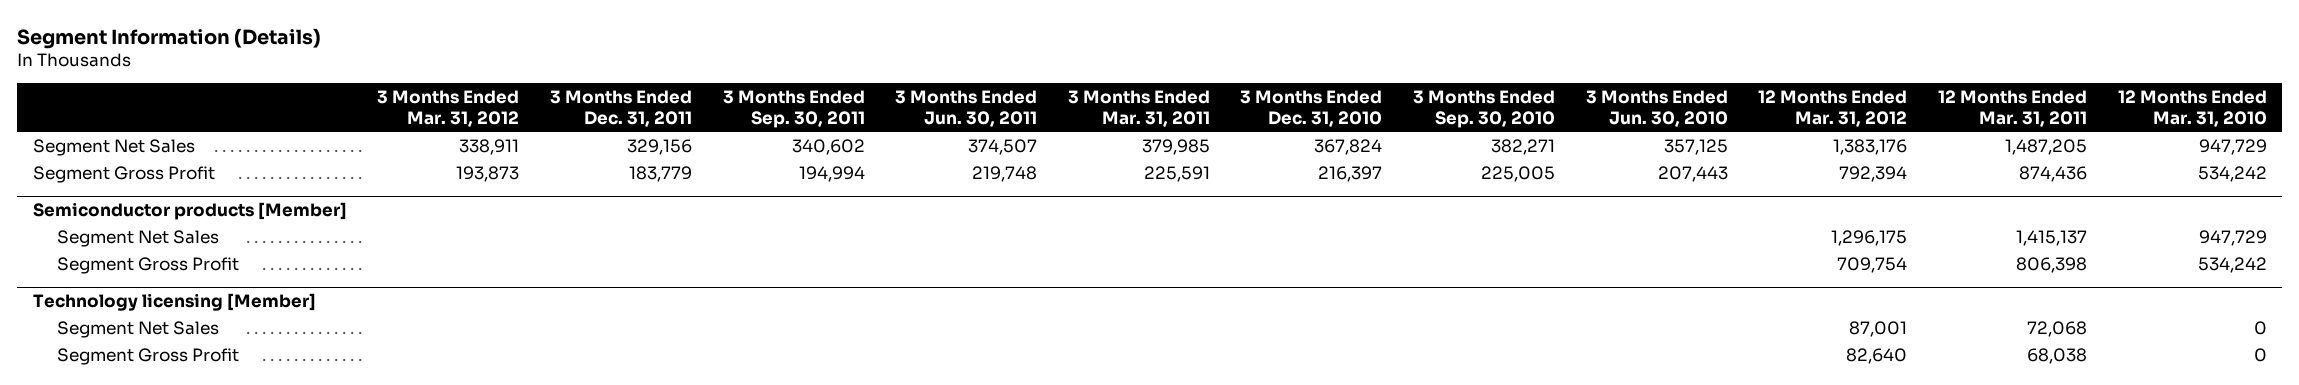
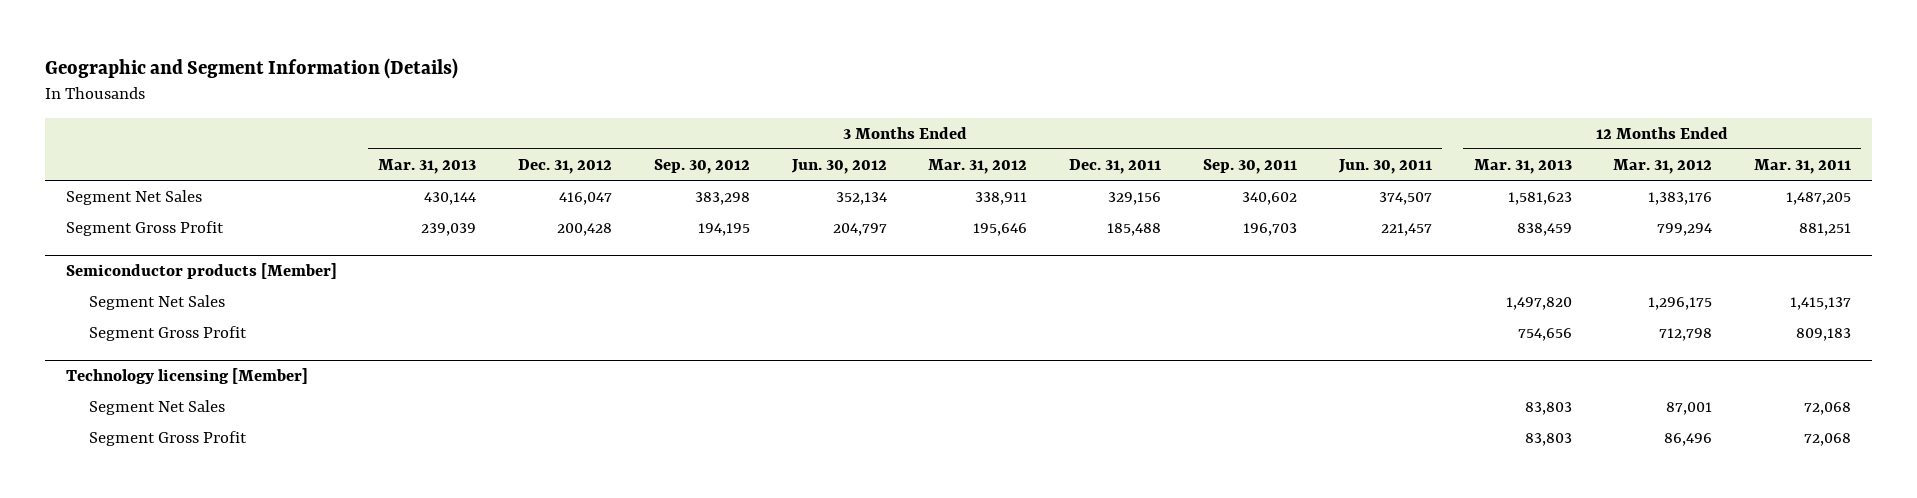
[17,27,322,49] Segment Information (Details) -> [44,57,458,79] Geographic and Segment Information (Details)
[1067,89,1210,127] 3 Months Ended Mar. 31, 2011 -> none
[1240,89,1383,127] 3 Months Ended Dec. 31, 2010 -> none
[1413,89,1556,128] 3 Months Ended Sep. 30, 2010 -> none
[1585,89,1728,127] 3 Months Ended Jun. 30, 2010 -> none
[2117,89,2267,127] 12 Months Ended Mar. 31, 2010 -> none
none -> [378,158,477,174] Mar. 31, 2013
none -> [518,158,613,174] Dec. 31, 2012
none -> [653,158,750,174] Sep. 30, 2012
none -> [790,158,887,174] Jun. 30, 2012
none -> [1473,158,1572,174] Mar. 31, 2013
[456,165,520,182] 193,873 -> [973,222,1028,236] 195,646
[628,165,692,182] 183,779 -> [1107,222,1162,236] 185,488
[798,165,865,182] 194,994 -> [1242,222,1297,236] 196,703
[972,165,1038,182] 219,748 -> [1380,222,1432,236] 221,457
[1839,165,1908,182] 792,394 -> [1657,222,1713,236] 799,294
[2018,165,2087,182] 874,436 -> [1799,222,1852,236] 881,251
[1837,256,1908,273] 709,754 -> [1659,327,1713,341] 712,798
[2015,256,2087,273] 806,398 -> [1796,327,1852,341] 809,183
[1846,347,1908,364] 82,640 -> [1664,432,1713,446] 86,496
[2026,347,2087,364] 68,038 -> [1804,432,1852,446] 72,068

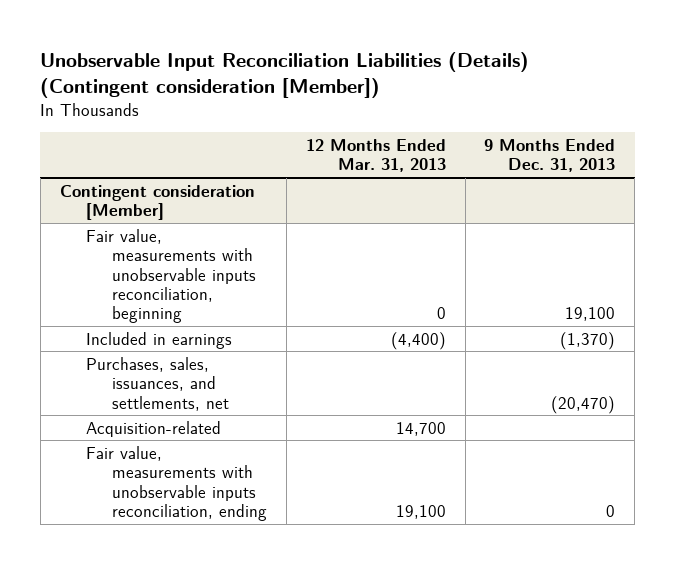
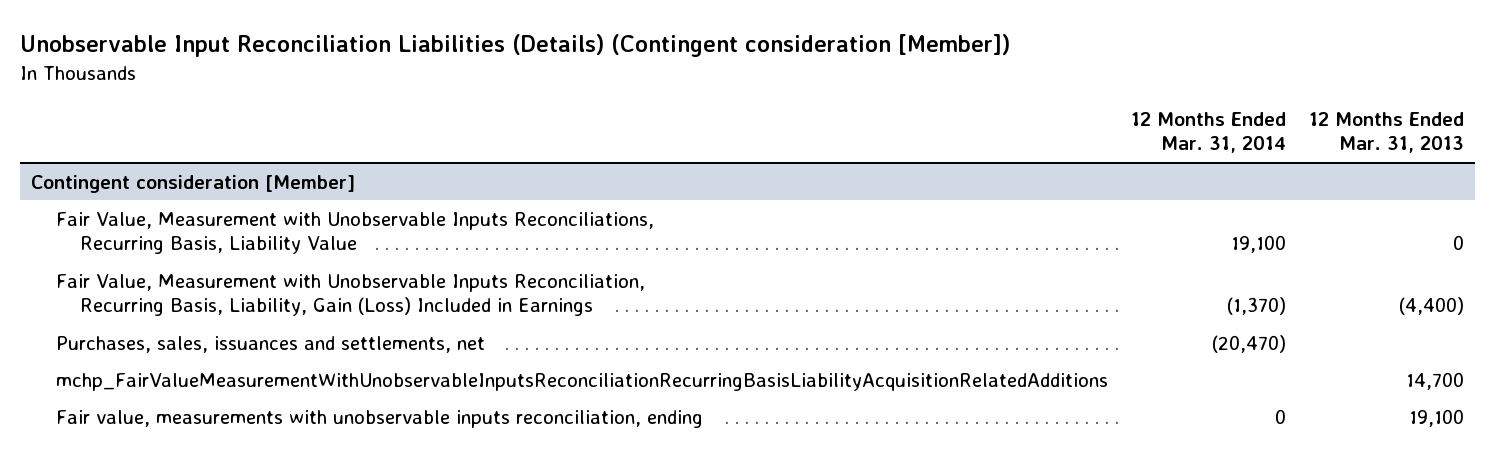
[484,138,616,173] 9 Months Ended Dec. 31, 2013 -> none
none -> [1130,111,1286,154] 12 Months Ended Mar. 31, 2014
[86,228,257,324] Fair value, measurements with unobservable inputs reconciliation, beginning -> [55,211,654,255] Fair Value, Measurement with Unobservable Inputs Reconciliations, Recurring Basis, Liability Value
[86,331,233,349] Included in earnings -> [55,273,645,317] Fair Value, Measurement with Unobservable Inputs Reconciliation, Recurring Basis, Liability, Gain (Loss) Included in Earnings
[86,356,230,411] Purchases, sales, issuances, and settlements, net -> [55,335,485,353] Purchases, sales, issuances and settlements, net
[86,420,222,437] Acquisition-related -> [55,372,1108,391] mchp_FairValueMeasurementWithUnobservableInputsReconciliationRecurringBasisLiabilityAcquisitionRelatedAdditions

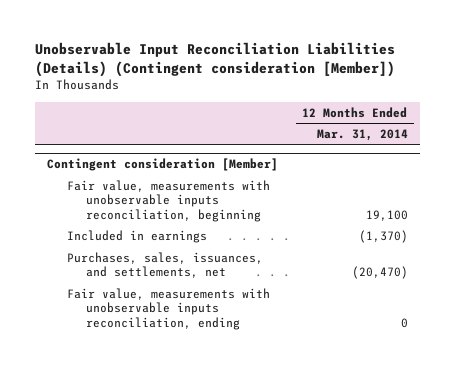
[1308,111,1464,154] 12 Months Ended Mar. 31, 2013 -> none
[55,372,1108,391] mchp_FairValueMeasurementWithUnobservableInputsReconciliationRecurringBasisLiabilityAcquisitionRelatedAdditions -> none
[55,211,654,255] Fair Value, Measurement with Unobservable Inputs Reconciliations, Recurring Basis, Liability Value -> [66,180,270,222] Fair value, measurements with unobservable inputs reconciliation, beginning
[55,273,645,317] Fair Value, Measurement with Unobservable Inputs Reconciliation, Recurring Basis, Liability, Gain (Loss) Included in Earnings -> [66,230,207,244] Included in earnings
[55,335,485,353] Purchases, sales, issuances and settlements, net -> [66,252,263,279] Purchases, sales, issuances, and settlements, net

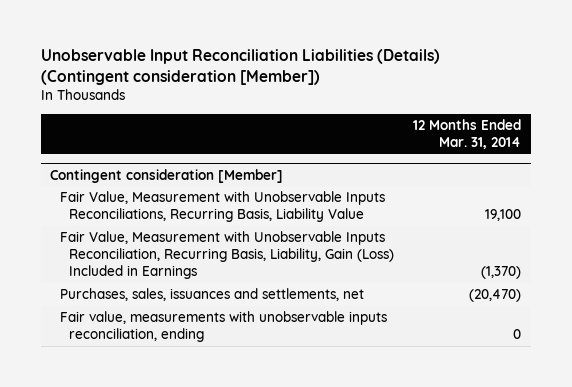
[66,180,270,222] Fair value, measurements with unobservable inputs reconciliation, beginning -> [59,191,385,223] Fair Value, Measurement with Unobservable Inputs Reconciliations, Recurring Basis, Liability Value
[66,230,207,244] Included in earnings -> [59,231,395,280] Fair Value, Measurement with Unobservable Inputs Reconciliation, Recurring Basis, Liability, Gain (Loss) Included in Earnings
[66,252,263,279] Purchases, sales, issuances, and settlements, net -> [59,288,364,302] Purchases, sales, issuances and settlements, net

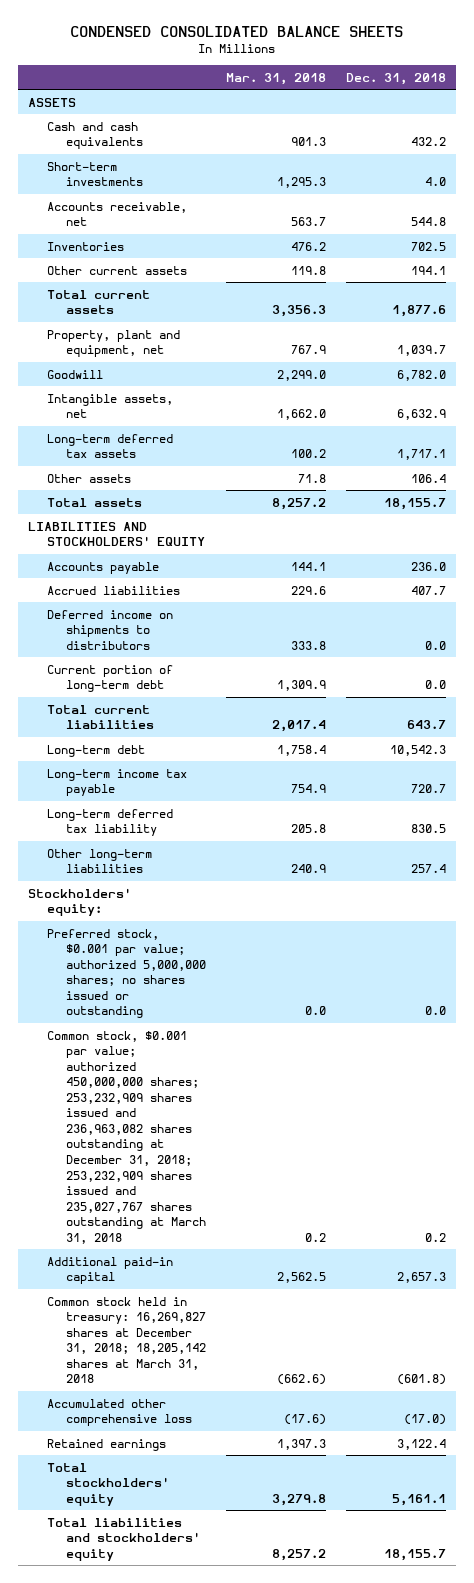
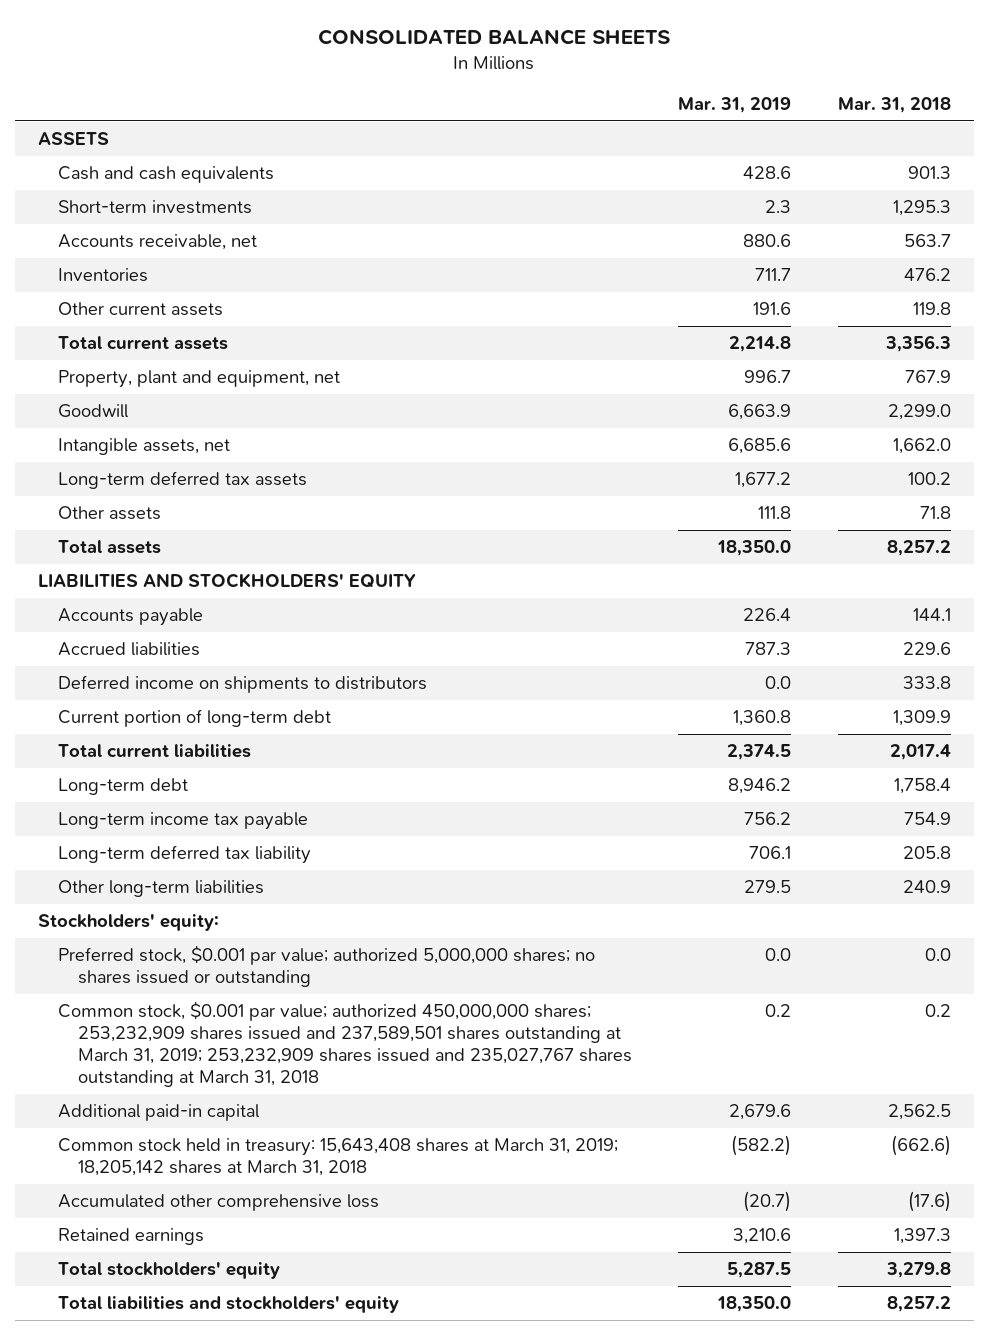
[69,25,403,37] CONDENSED CONSOLIDATED BALANCE SHEETS -> [318,28,671,45] CONSOLIDATED BALANCE SHEETS
[345,72,446,85] Dec. 31, 2018 -> none
none -> [678,97,792,114] Mar. 31, 2019
[47,1030,207,1244] Common stock, $0.001 par value; authorized 450,000,000 shares; 253,232,909 shares issued and 236,963,082 shares outstanding at December 31, 2018; 253,232,909 shares issued and 235,027,767 shares outstanding at March 31, 2018 -> [58,1001,633,1088] Common stock, $0.001 par value; authorized 450,000,000 shares; 253,232,909 shares issued and 237,589,501 shares outstanding at March 31, 2019; 253,232,909 shares issued and 235,027,767 shares outstanding at March 31, 2018
[47,1296,207,1384] Common stock held in treasury: 16,269,827 shares at December 31, 2018; 18,205,142 shares at March 31, 2018 -> [58,1138,619,1177] Common stock held in treasury: 15,643,408 shares at March 31, 2019; 18,205,142 shares at March 31, 2018

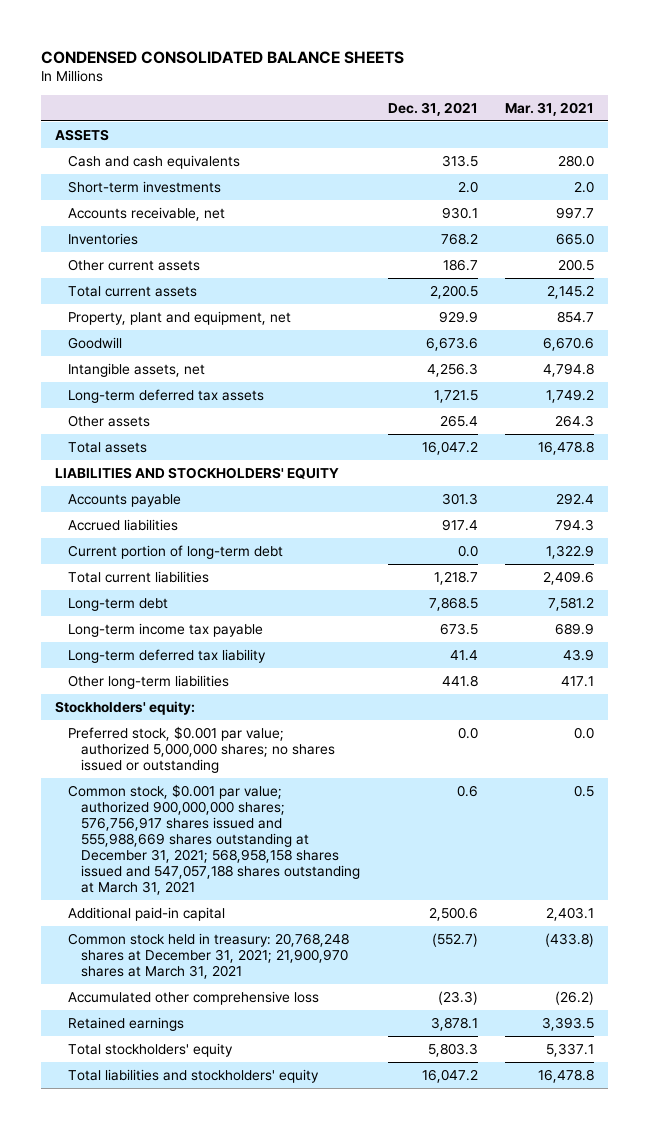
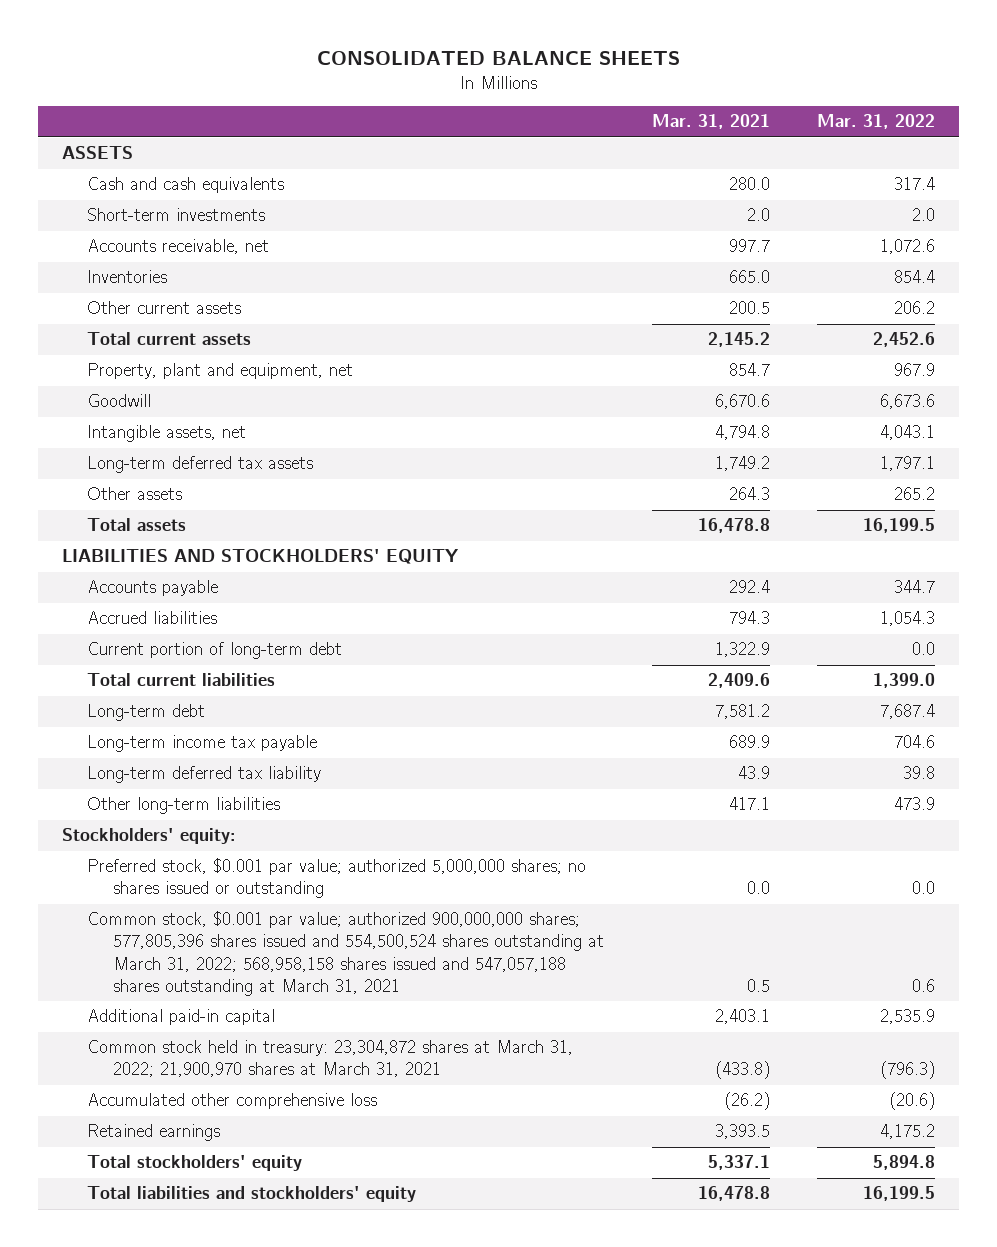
[41,50,405,64] CONDENSED CONSOLIDATED BALANCE SHEETS -> [316,50,680,65] CONSOLIDATED BALANCE SHEETS
[387,102,478,117] Dec. 31, 2021 -> none
none -> [817,114,936,130] Mar. 31, 2022
[67,783,361,895] Common stock, $0.001 par value; authorized 900,000,000 shares; 576,756,917 shares issued and 555,988,669 shares outstanding at December 31, 2021; 568,958,158 shares issued and 547,057,188 shares outstanding at March 31, 2021 -> [87,911,604,996] Common stock, $0.001 par value; authorized 900,000,000 shares; 577,805,396 shares issued and 554,500,524 shares outstanding at March 31, 2022; 568,958,158 shares issued and 547,057,188 shares outstanding at March 31, 2021
[67,932,349,979] Common stock held in treasury: 20,768,248 shares at December 31, 2021; 21,900,970 shares at March 31, 2021 -> [87,1040,574,1078] Common stock held in treasury: 23,304,872 shares at March 31, 2022; 21,900,970 shares at March 31, 2021

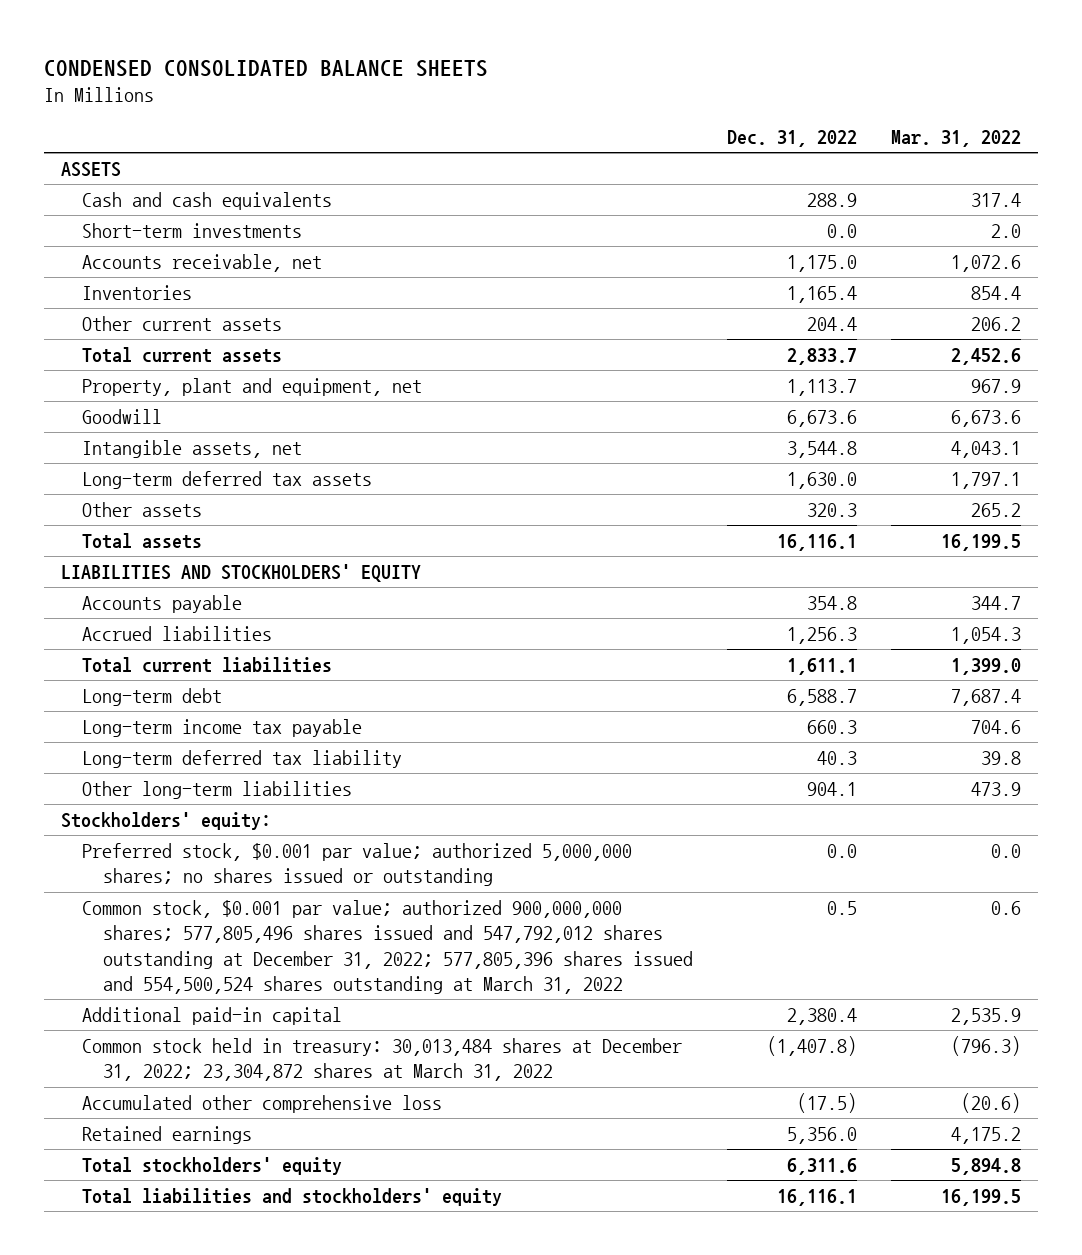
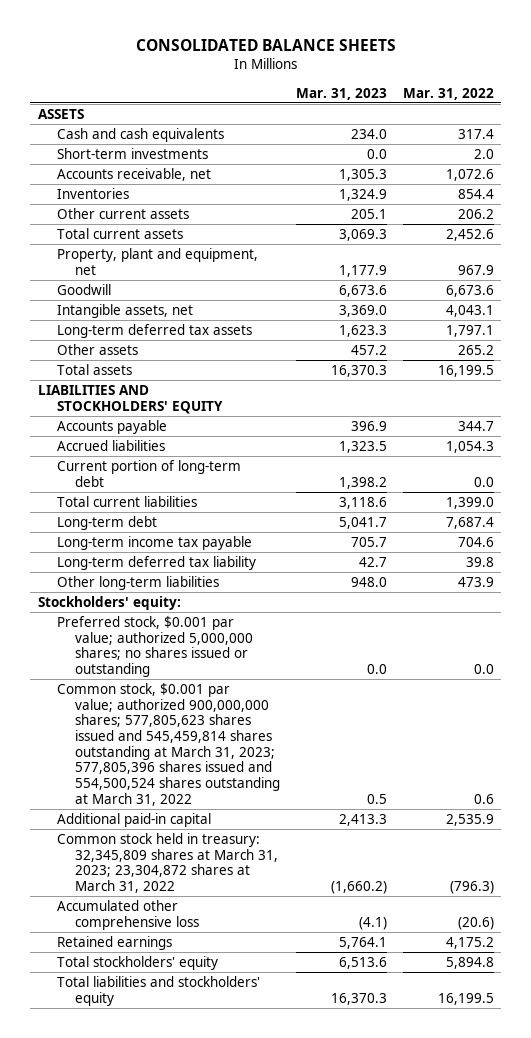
[43,59,488,77] CONDENSED CONSOLIDATED BALANCE SHEETS -> [135,38,396,51] CONSOLIDATED BALANCE SHEETS
[726,129,857,147] Dec. 31, 2022 -> none
none -> [296,87,388,100] Mar. 31, 2023
none -> [56,459,241,487] Current portion of long-term debt
[81,899,693,995] Common stock, $0.001 par value; authorized 900,000,000 shares; 577,805,496 shares issued and 547,792,012 shares outstanding at December 31, 2022; 577,805,396 shares issued and 554,500,524 shares outstanding at March 31, 2022 -> [56,682,281,806] Common stock, $0.001 par value; authorized 900,000,000 shares; 577,805,623 shares issued and 545,459,814 shares outstanding at March 31, 2023; 577,805,396 shares issued and 554,500,524 shares outstanding at March 31, 2022
[81,1037,682,1082] Common stock held in treasury: 30,013,484 shares at December 31, 2022; 23,304,872 shares at March 31, 2022 -> [56,832,279,894] Common stock held in treasury: 32,345,809 shares at March 31, 2023; 23,304,872 shares at March 31, 2022

